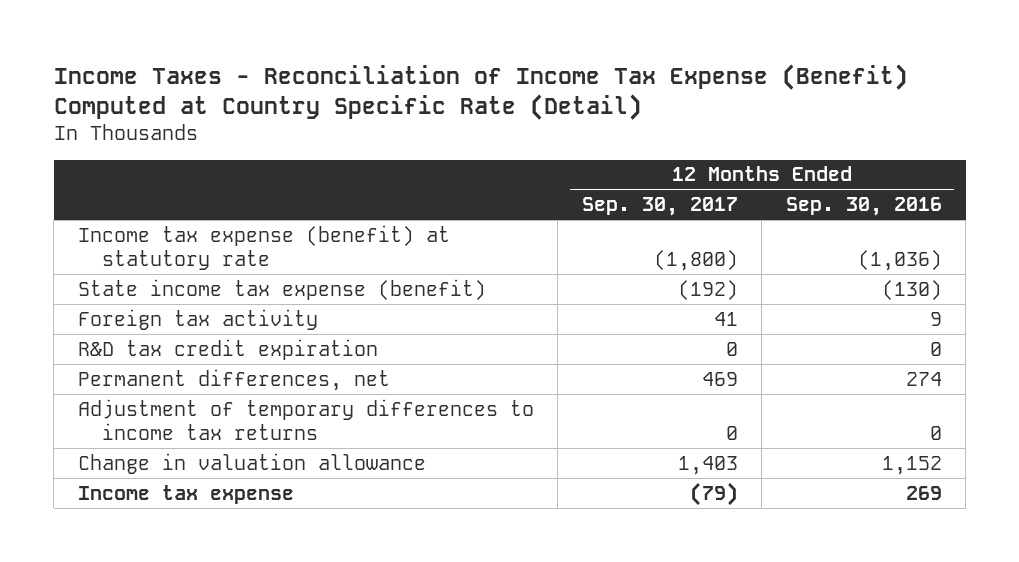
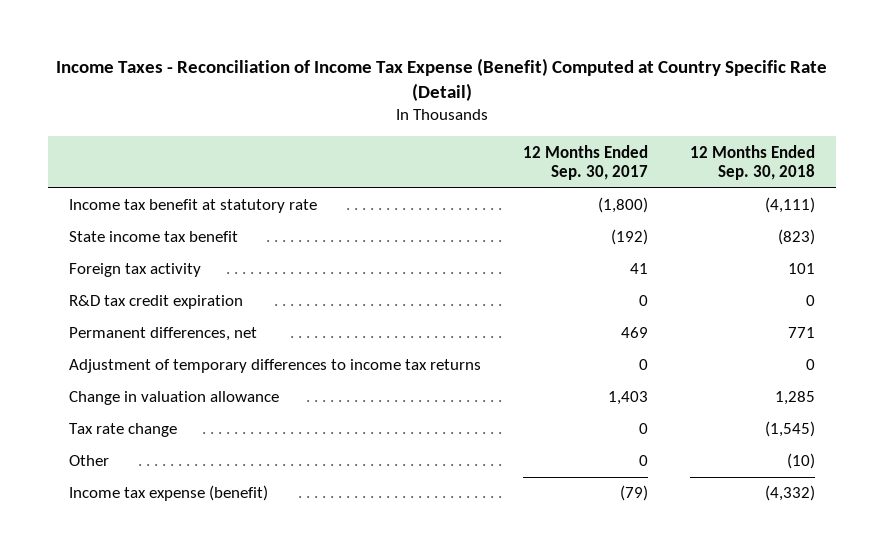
[785,197,942,217] Sep. 30, 2016 -> none
none -> [690,144,816,181] 12 Months Ended Sep. 30, 2018
[77,224,450,270] Income tax expense (benefit) at statutory rate -> [68,199,317,214] Income tax benefit at statutory rate
[77,278,486,300] State income tax expense (benefit) -> [68,231,238,243] State income tax benefit
none -> [68,423,177,438] Tax rate change
none -> [68,455,109,467] Other
[77,484,294,504] Income tax expense -> [68,485,268,502] Income tax expense (benefit)

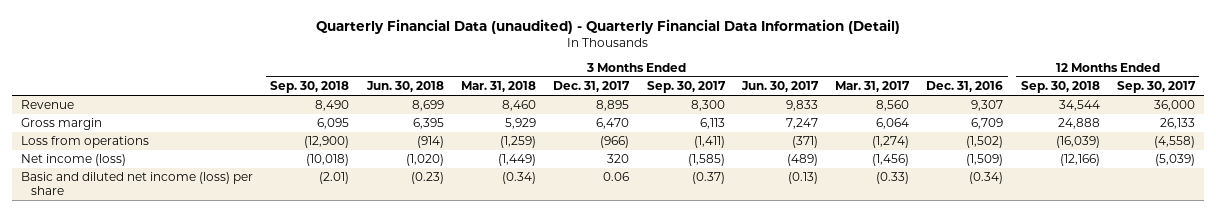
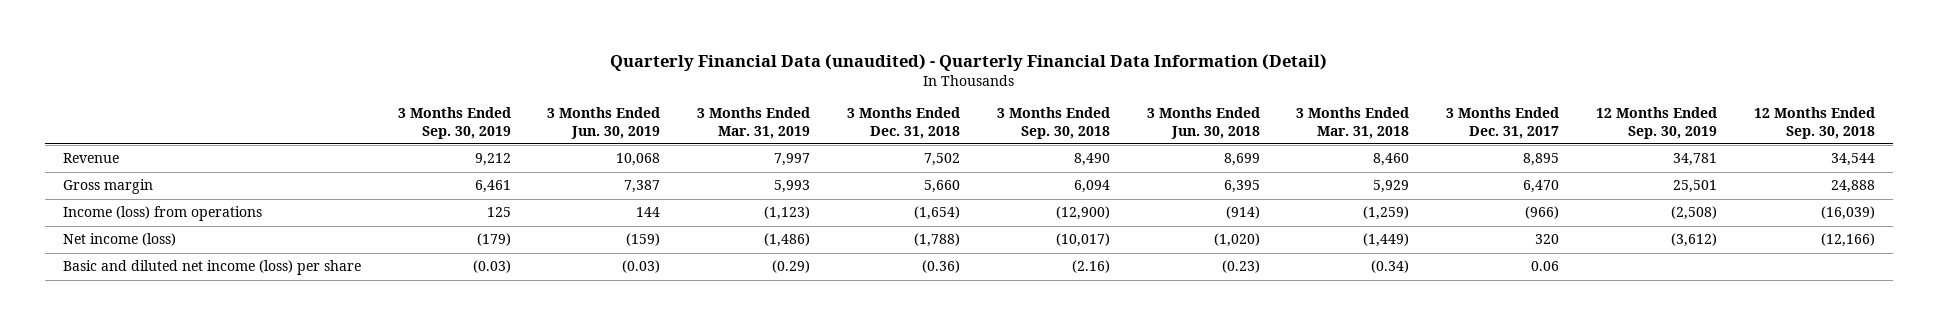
[646,81,726,94] Sep. 30, 2017 -> none
[740,81,819,93] Jun. 30, 2017 -> none
[835,81,911,93] Mar. 31, 2017 -> none
[926,81,1004,93] Dec. 31, 2016 -> none
[1117,81,1197,94] Sep. 30, 2017 -> none
none -> [397,107,511,139] 3 Months Ended Sep. 30, 2019
none -> [547,107,661,139] 3 Months Ended Jun. 30, 2019
none -> [697,107,811,139] 3 Months Ended Mar. 31, 2019
none -> [847,107,961,139] 3 Months Ended Dec. 31, 2018
none -> [1595,107,1717,139] 12 Months Ended Sep. 30, 2019
[317,118,350,130] 6,095 -> [1073,180,1110,194] 6,094
[20,136,149,149] Loss from operations -> [62,206,262,222] Income (loss) from operations
[306,154,350,167] (10,018) -> [1055,233,1110,248] (10,017)
[319,172,350,185] (2.01) -> [1071,260,1110,274] (2.16)

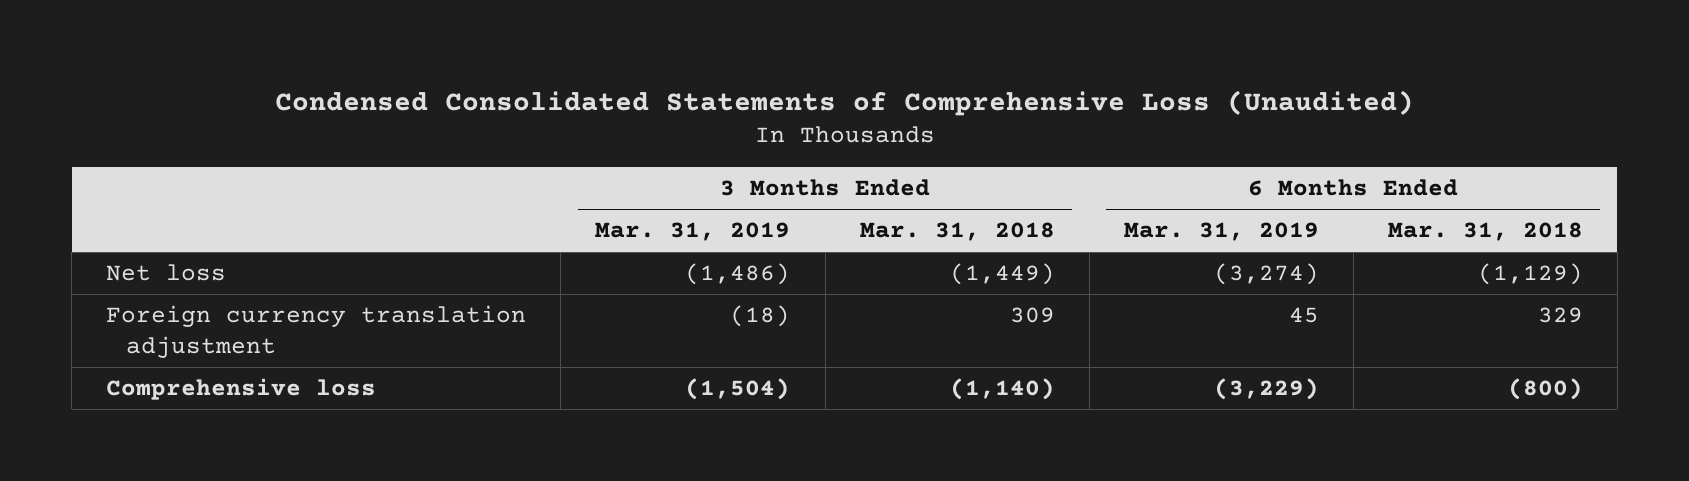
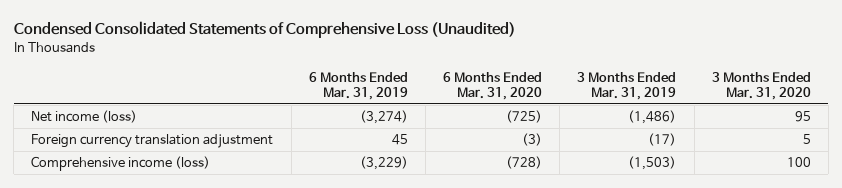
[859,222,1055,242] Mar. 31, 2018 -> none
[1387,222,1583,242] Mar. 31, 2018 -> none
none -> [443,71,543,101] 6 Months Ended Mar. 31, 2020
none -> [711,71,811,101] 3 Months Ended Mar. 31, 2020
[106,264,227,282] Net loss -> [31,110,138,124] Net income (loss)
[730,305,791,328] (18) -> [648,133,677,147] (17)
[106,378,377,401] Comprehensive loss -> [31,156,211,172] Comprehensive income (loss)
[685,378,791,401] (1,504) -> [628,156,677,171] (1,503)

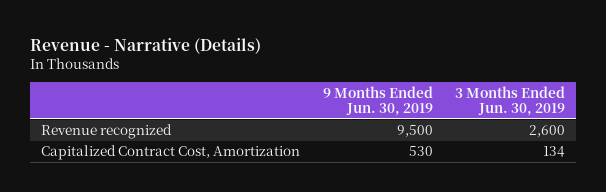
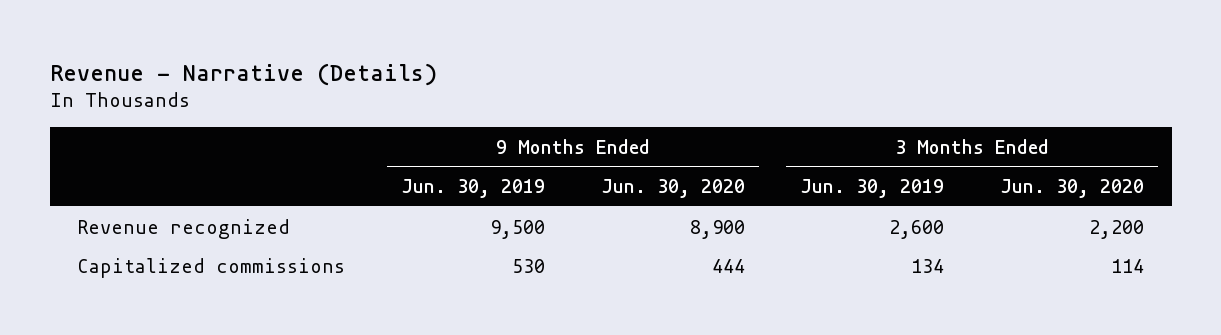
none -> [600,179,745,199] Jun. 30, 2020
none -> [999,179,1144,199] Jun. 30, 2020
[41,145,301,161] Capitalized Contract Cost, Amortization -> [77,257,346,278] Capitalized commissions

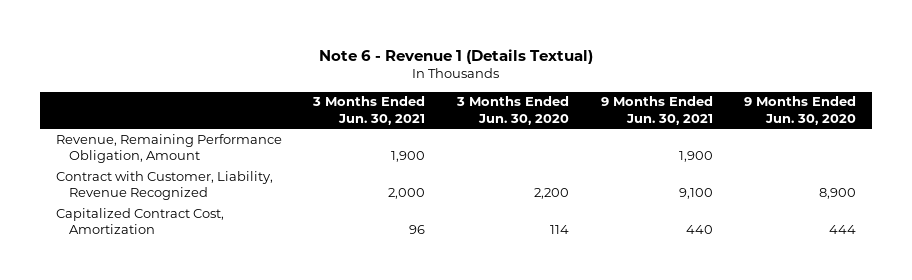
[49,62,437,86] Revenue - Narrative (Details) -> [319,48,594,64] Note 6 - Revenue 1 (Details Textual)
[401,179,546,199] Jun. 30, 2019 -> none
[800,179,945,199] Jun. 30, 2019 -> none
none -> [312,96,426,125] 3 Months Ended Jun. 30, 2021
none -> [600,96,713,125] 9 Months Ended Jun. 30, 2021
none -> [55,133,282,164] Revenue, Remaining Performance Obligation, Amount
[77,218,291,239] Revenue recognized -> [55,170,273,201] Contract with Customer, Liability, Revenue Recognized
[77,257,346,278] Capitalized commissions -> [55,207,224,235] Capitalized Contract Cost, Amortization

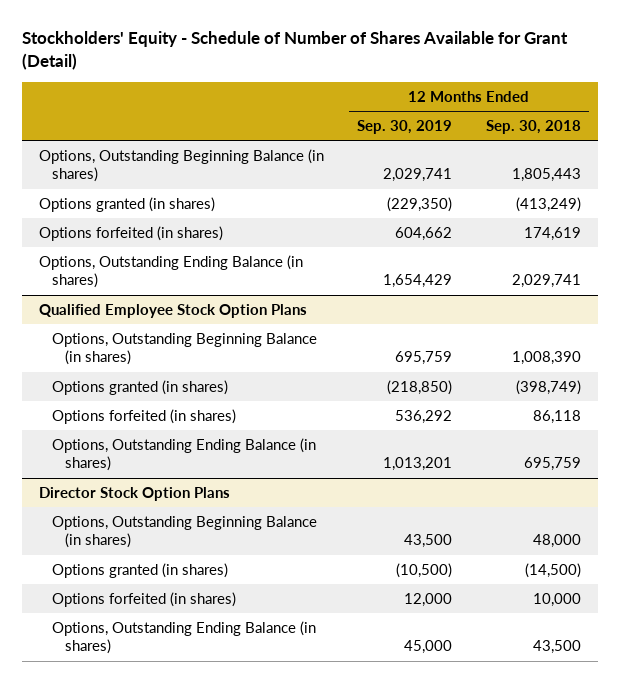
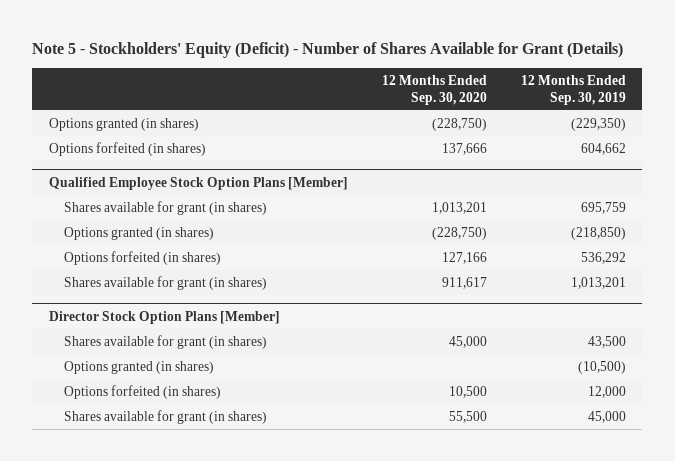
[21,31,568,71] Stockholders' Equity - Schedule of Number of Shares Available for Grant (Detail) -> [32,41,624,58] Note 5 - Stockholders' Equity (Deficit) - Number of Shares Available for Grant (Details)
[485,120,581,135] Sep. 30, 2018 -> none
none -> [381,74,487,105] 12 Months Ended Sep. 30, 2020
[38,148,324,183] Options, Outstanding Beginning Balance (in shares) -> none
[38,254,303,289] Options, Outstanding Ending Balance (in shares) -> none
[38,303,307,318] Qualified Employee Stock Option Plans -> [49,176,349,190] Qualified Employee Stock Option Plans [Member]
[51,332,317,366] Options, Outstanding Beginning Balance (in shares) -> [64,201,268,216] Shares available for grant (in shares)
[51,437,316,472] Options, Outstanding Ending Balance (in shares) -> [64,276,268,291] Shares available for grant (in shares)
[38,486,230,501] Director Stock Option Plans -> [49,310,281,324] Director Stock Option Plans [Member]
[51,515,317,549] Options, Outstanding Beginning Balance (in shares) -> [64,335,268,350] Shares available for grant (in shares)
[51,620,316,655] Options, Outstanding Ending Balance (in shares) -> none
none -> [64,410,268,425] Shares available for grant (in shares)

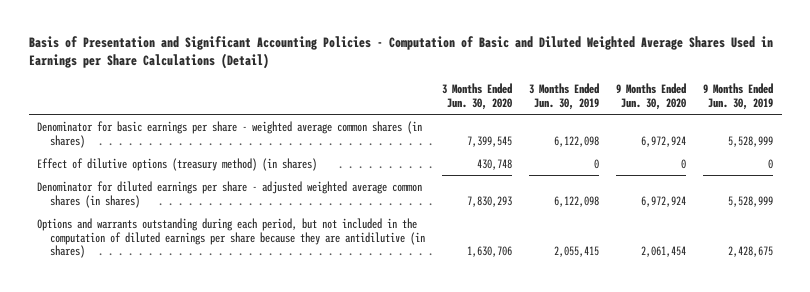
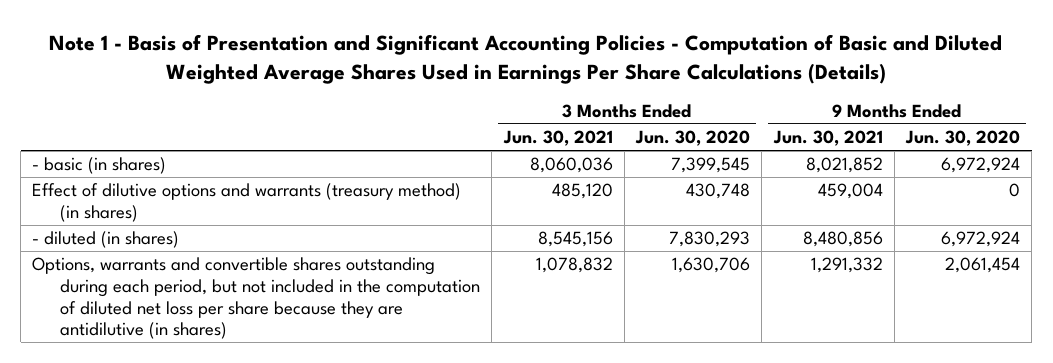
[28,36,773,70] Basis of Presentation and Significant Accounting Policies - Computation of Basic and Diluted Weighted Average Shares Used in Earnings per Share Calculations (Detail) -> [49,33,1003,84] Note 1 - Basis of Presentation and Significant Accounting Policies - Computation of Basic and Diluted Weighted Average Shares Used in Earnings Per Share Calculations (Details)
[528,82,599,110] 3 Months Ended Jun. 30, 2019 -> none
[703,82,774,110] 9 Months Ended Jun. 30, 2019 -> none
none -> [502,130,613,147] Jun. 30, 2021
none -> [772,130,883,147] Jun. 30, 2021
[37,120,423,148] Denominator for basic earnings per share - weighted average common shares (in shares) -> [32,157,167,175] - basic (in shares)
[37,157,318,171] Effect of dilutive options (treasury method) (in shares) -> [32,183,462,222] Effect of dilutive options and warrants (treasury method) (in shares)
[37,180,423,208] Denominator for diluted earnings per share - adjusted weighted average common shares (in shares) -> [32,231,180,249] - diluted (in shares)
[37,217,425,259] Options and warrants outstanding during each period, but not included in the computation of diluted earnings per share because they are antidilutive (in shares) -> [32,257,481,340] Options, warrants and convertible shares outstanding during each period, but not included in the computation of diluted net loss per share because they are antidilutive (in shares)

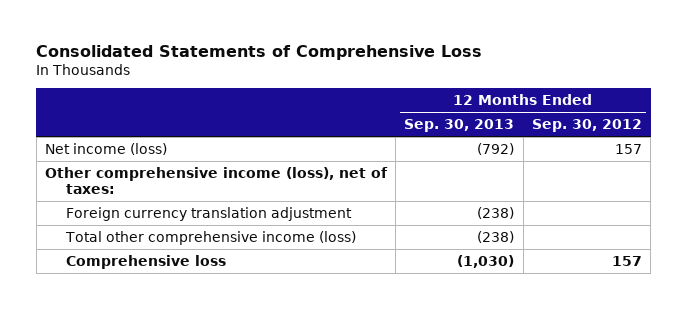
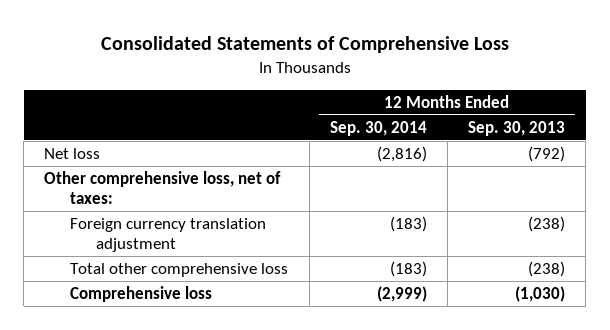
[532,119,643,133] Sep. 30, 2012 -> none
none -> [329,120,427,136] Sep. 30, 2014
[44,142,167,155] Net income (loss) -> [44,148,101,160] Net loss
[44,166,388,195] Other comprehensive income (loss), net of taxes: -> [44,171,282,205] Other comprehensive loss, net of taxes:
[64,230,356,245] Total other comprehensive income (loss) -> [70,263,289,278] Total other comprehensive loss

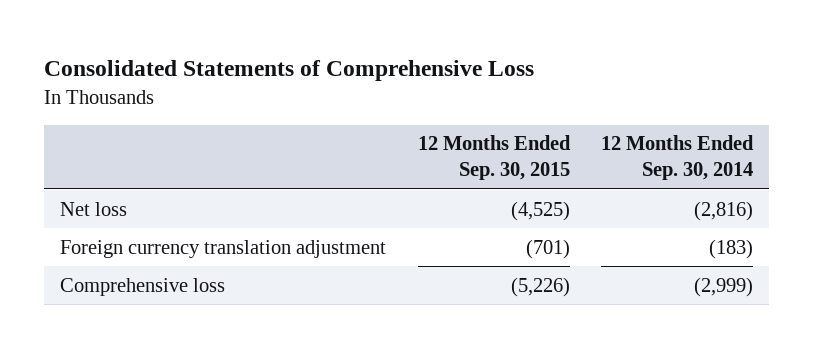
[468,120,566,136] Sep. 30, 2013 -> none
none -> [417,135,571,181] 12 Months Ended Sep. 30, 2015
[44,171,282,205] Other comprehensive loss, net of taxes: -> none
[70,263,289,278] Total other comprehensive loss -> none

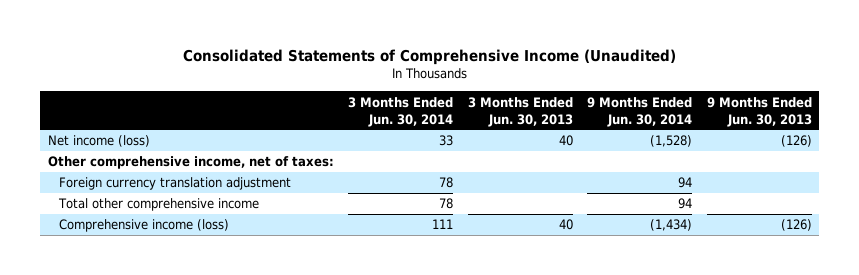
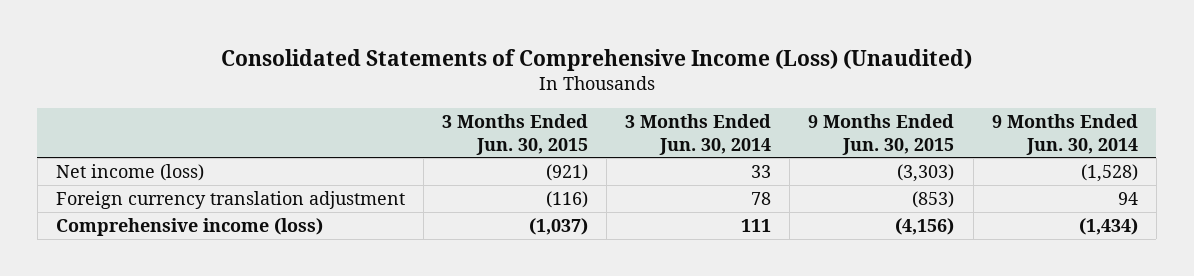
[182,48,676,65] Consolidated Statements of Comprehensive Income (Unaudited) -> [220,48,972,71] Consolidated Statements of Comprehensive Income (Loss) (Unaudited)
[467,96,573,127] 3 Months Ended Jun. 30, 2013 -> none
[706,96,812,127] 9 Months Ended Jun. 30, 2013 -> none
none -> [442,114,589,155] 3 Months Ended Jun. 30, 2015
none -> [808,114,955,155] 9 Months Ended Jun. 30, 2015
[47,156,334,170] Other comprehensive income, net of taxes: -> none
[58,198,260,212] Total other comprehensive income -> none

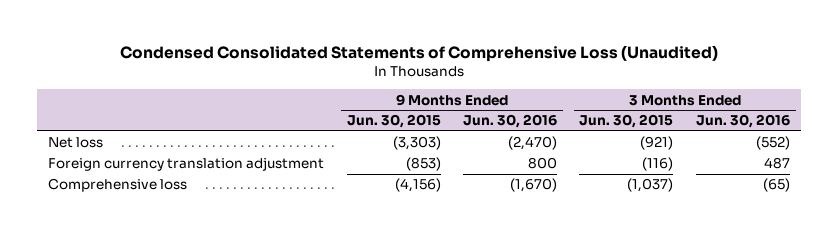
[220,48,972,71] Consolidated Statements of Comprehensive Income (Loss) (Unaudited) -> [120,44,719,62] Condensed Consolidated Statements of Comprehensive Loss (Unaudited)
[625,114,772,155] 3 Months Ended Jun. 30, 2014 -> none
[991,114,1138,155] 9 Months Ended Jun. 30, 2014 -> none
none -> [463,114,558,129] Jun. 30, 2016
none -> [695,114,790,129] Jun. 30, 2016
[55,163,204,181] Net income (loss) -> [48,137,104,149] Net loss
[55,217,323,236] Comprehensive income (loss) -> [48,178,188,193] Comprehensive loss

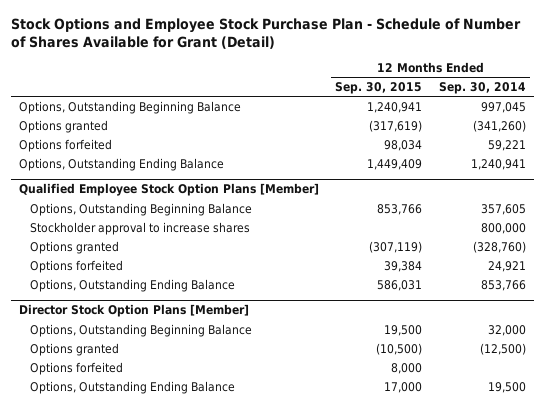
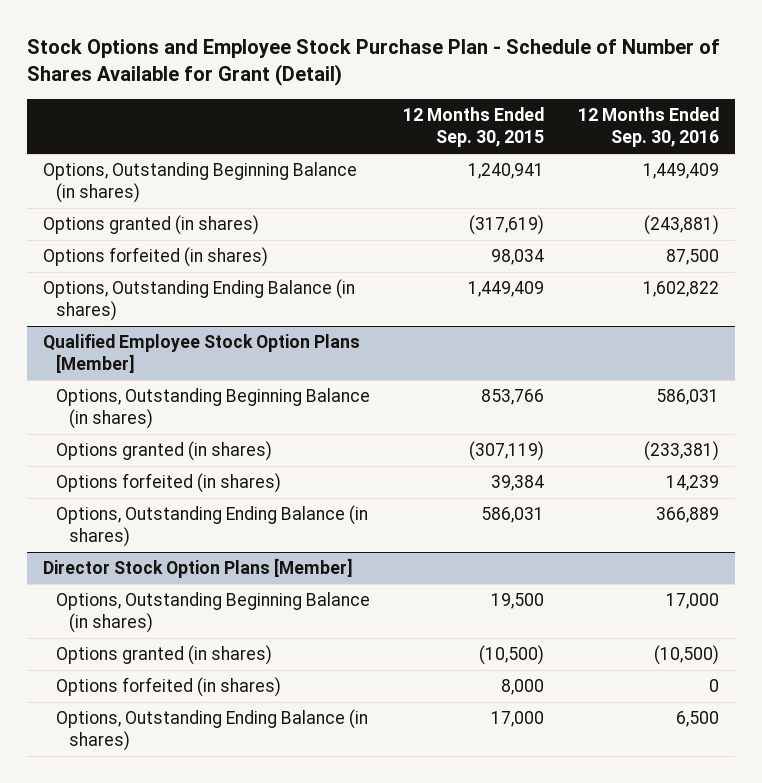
[438,81,526,94] Sep. 30, 2014 -> none
none -> [577,107,719,148] 12 Months Ended Sep. 30, 2016
[19,100,242,114] Options, Outstanding Beginning Balance -> [43,162,358,204] Options, Outstanding Beginning Balance (in shares)
[19,119,109,133] Options granted -> [43,215,260,236] Options granted (in shares)
[19,138,113,152] Options forfeited -> [43,247,269,268] Options forfeited (in shares)
[19,157,225,171] Options, Outstanding Ending Balance -> [43,279,356,322] Options, Outstanding Ending Balance (in shares)
[30,221,251,235] Stockholder approval to increase shares -> none
[30,202,253,216] Options, Outstanding Beginning Balance -> [56,388,371,430] Options, Outstanding Beginning Balance (in shares)
[30,240,120,254] Options granted -> [56,441,273,462] Options granted (in shares)
[30,259,124,273] Options forfeited -> [56,473,282,494] Options forfeited (in shares)
[30,278,236,292] Options, Outstanding Ending Balance -> [56,505,369,548] Options, Outstanding Ending Balance (in shares)
[30,323,253,337] Options, Outstanding Beginning Balance -> [56,592,371,634] Options, Outstanding Beginning Balance (in shares)
[30,342,120,356] Options granted -> [56,645,273,666] Options granted (in shares)
[30,361,124,375] Options forfeited -> [56,677,282,698] Options forfeited (in shares)
[30,380,236,394] Options, Outstanding Ending Balance -> [56,709,369,752] Options, Outstanding Ending Balance (in shares)

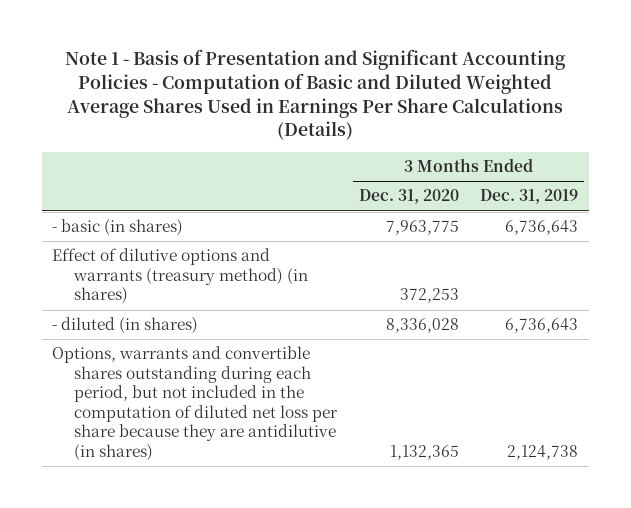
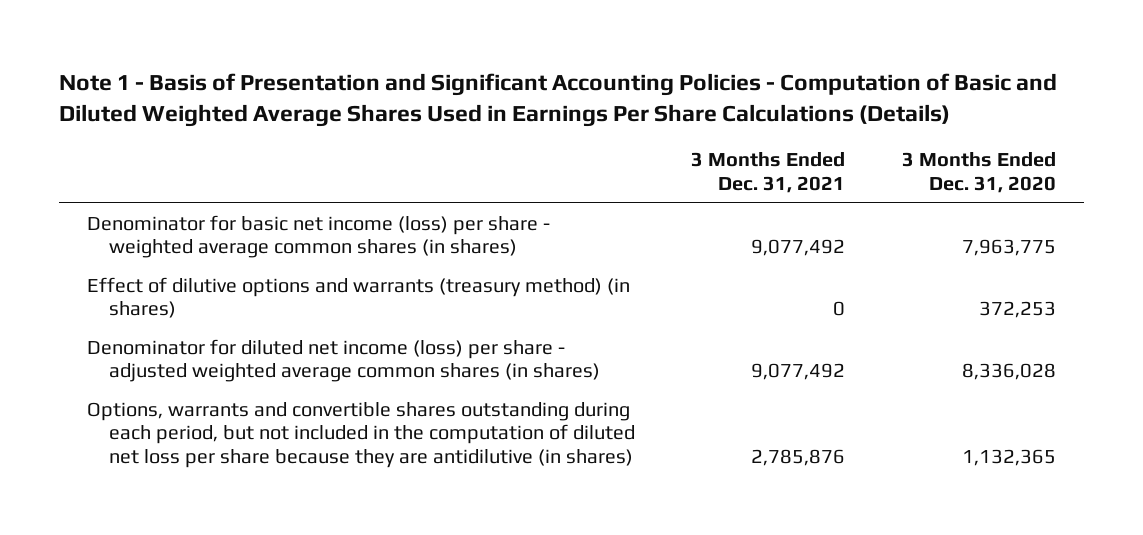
[480,189,579,205] Dec. 31, 2019 -> none
none -> [691,152,846,194] 3 Months Ended Dec. 31, 2021
[52,219,184,237] - basic (in shares) -> [87,214,551,259] Denominator for basic net income (loss) per share - weighted average common shares (in shares)
[52,317,199,335] - diluted (in shares) -> [87,338,600,383] Denominator for diluted net income (loss) per share - adjusted weighted average common shares (in shares)

